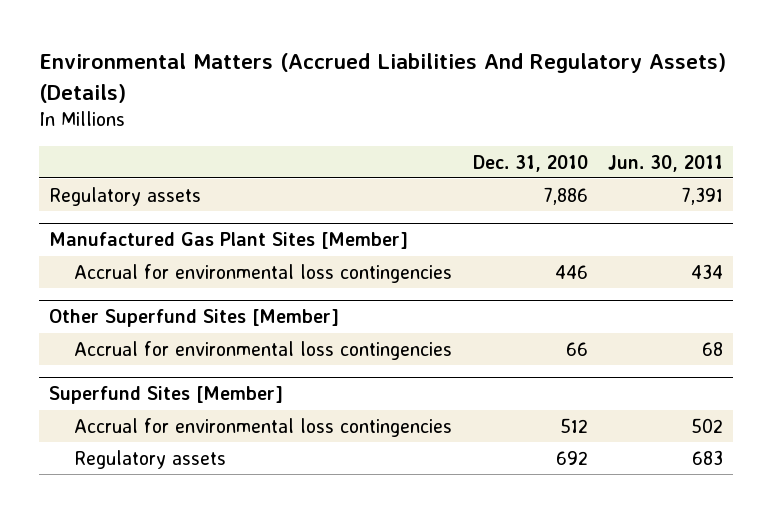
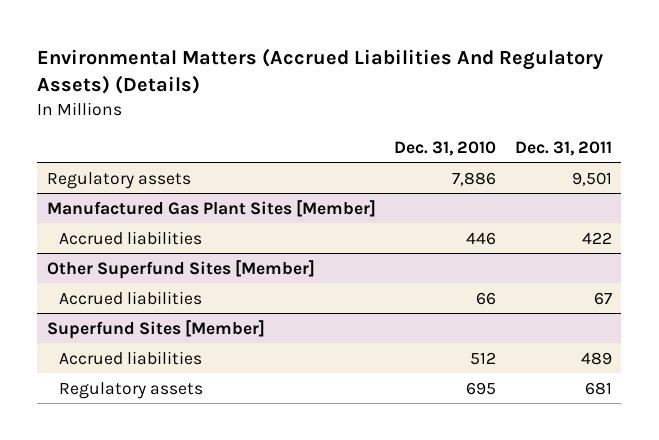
[607,154,723,172] Jun. 30, 2011 -> none
none -> [514,140,612,156] Dec. 31, 2011
[74,263,453,283] Accrual for environmental loss contingencies -> [59,230,203,245] Accrued liabilities
[74,340,453,360] Accrual for environmental loss contingencies -> [59,290,203,305] Accrued liabilities
[74,417,453,437] Accrual for environmental loss contingencies -> [59,350,203,365] Accrued liabilities
[555,450,588,465] 692 -> [466,381,497,395] 695

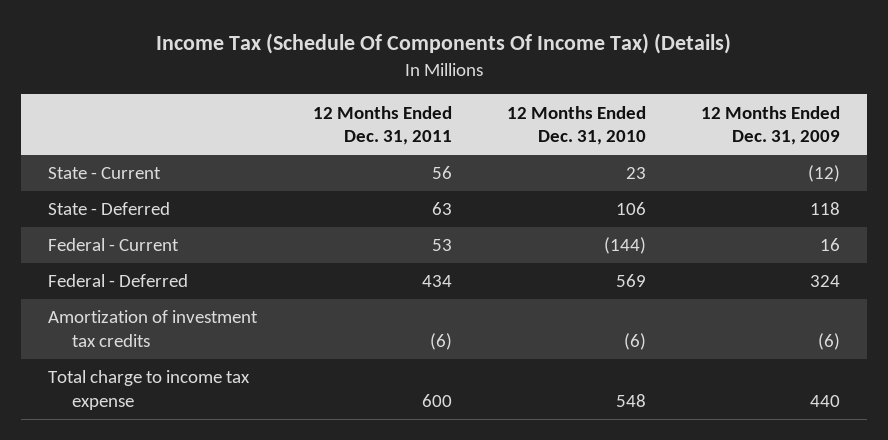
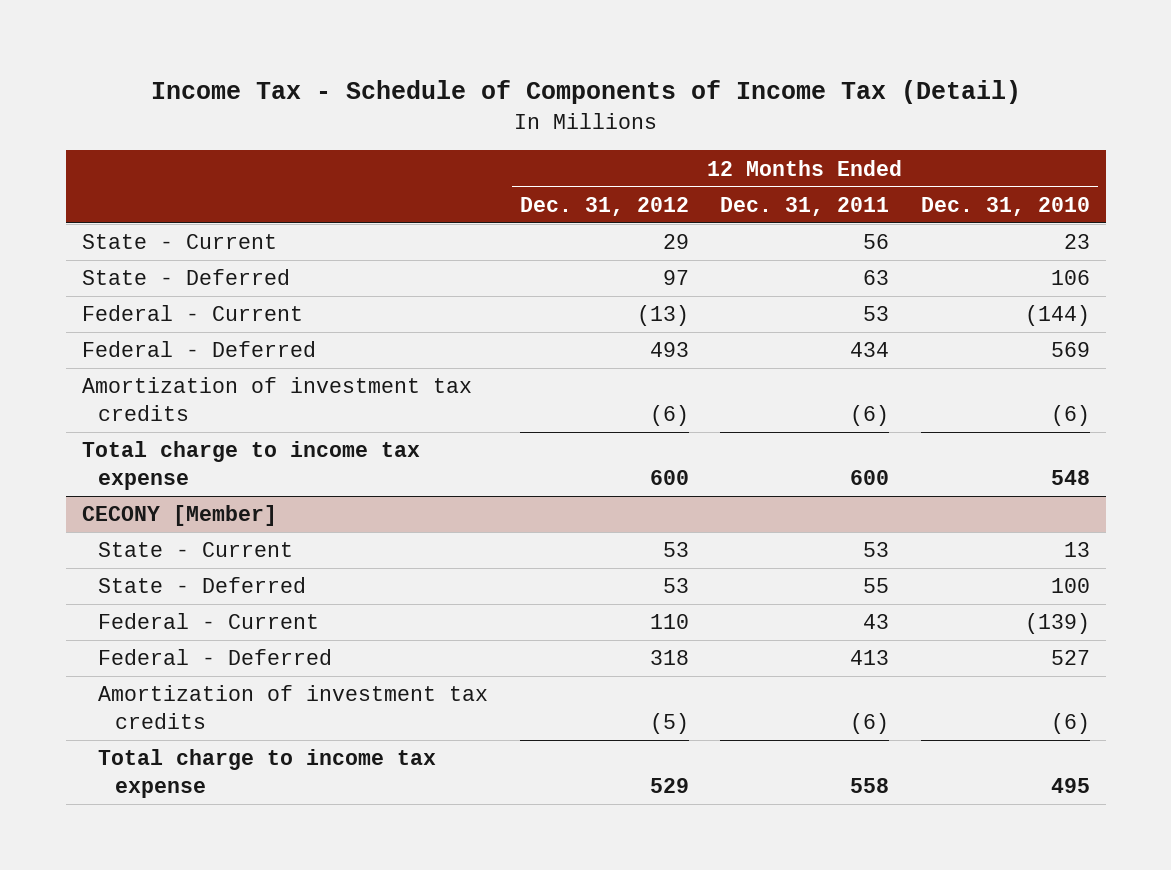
[156,33,732,55] Income Tax (Schedule Of Components Of Income Tax) (Details) -> [150,80,1021,105] Income Tax - Schedule of Components of Income Tax (Detail)
[700,105,840,146] 12 Months Ended Dec. 31, 2009 -> none
none -> [519,196,689,216] Dec. 31, 2012
none -> [81,505,277,527] CECONY [Member]
none -> [98,542,294,558] State - Current
none -> [98,577,307,594] State - Deferred
none -> [98,613,320,630] Federal - Current
none -> [98,649,333,666] Federal - Deferred
none -> [98,685,489,730] Amortization of investment tax credits
none -> [98,749,437,799] Total charge to income tax expense

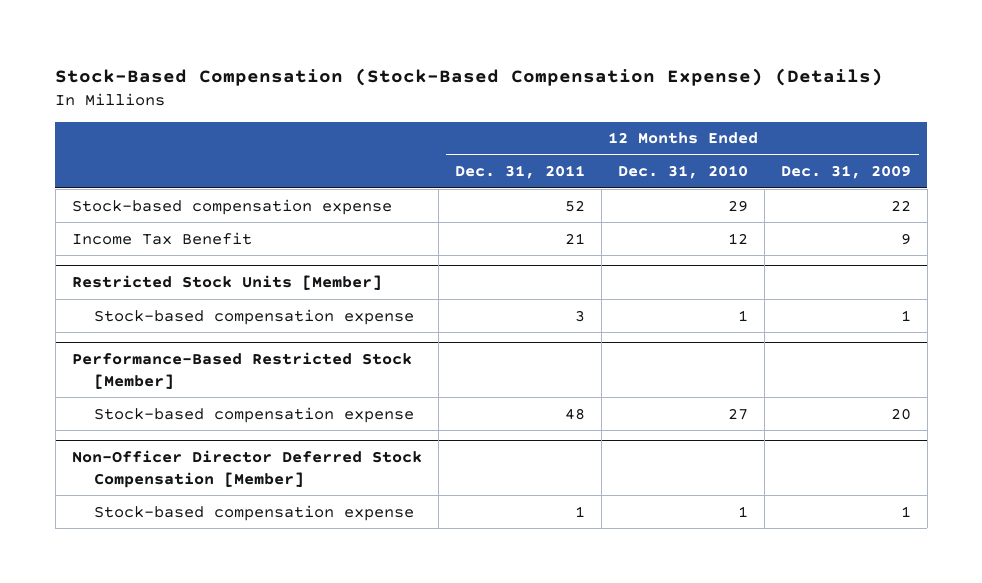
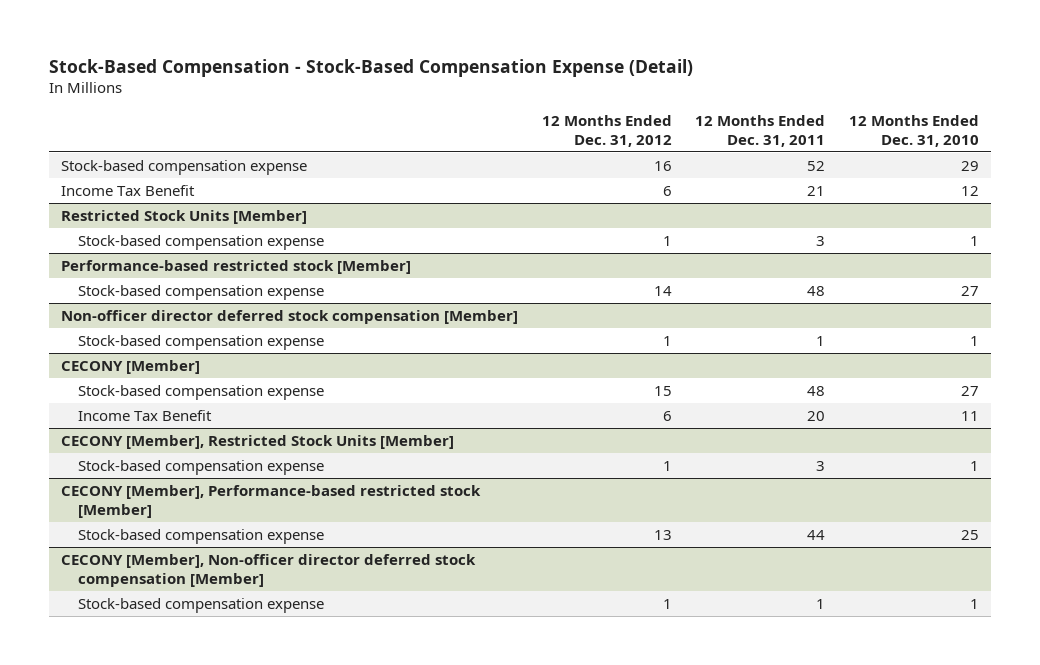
[55,67,884,86] Stock-Based Compensation (Stock-Based Compensation Expense) (Details) -> [49,58,694,77] Stock-Based Compensation - Stock-Based Compensation Expense (Detail)
[780,165,911,180] Dec. 31, 2009 -> none
none -> [541,114,672,147] 12 Months Ended Dec. 31, 2012
[71,352,412,390] Performance-Based Restricted Stock [Member] -> [60,259,411,274] Performance-based restricted stock [Member]
[71,450,422,489] Non-Officer Director Deferred Stock Compensation [Member] -> [60,309,518,324] Non-officer director deferred stock compensation [Member]
none -> [60,359,200,374] CECONY [Member]
none -> [77,384,324,400] Stock-based compensation expense
none -> [77,409,212,421] Income Tax Benefit
none -> [60,434,454,449] CECONY [Member], Restricted Stock Units [Member]
none -> [77,459,324,475] Stock-based compensation expense
none -> [60,484,481,518] CECONY [Member], Performance-based restricted stock [Member]
none -> [77,528,324,544] Stock-based compensation expense
none -> [60,553,476,587] CECONY [Member], Non-officer director deferred stock compensation [Member]
none -> [77,597,324,613] Stock-based compensation expense

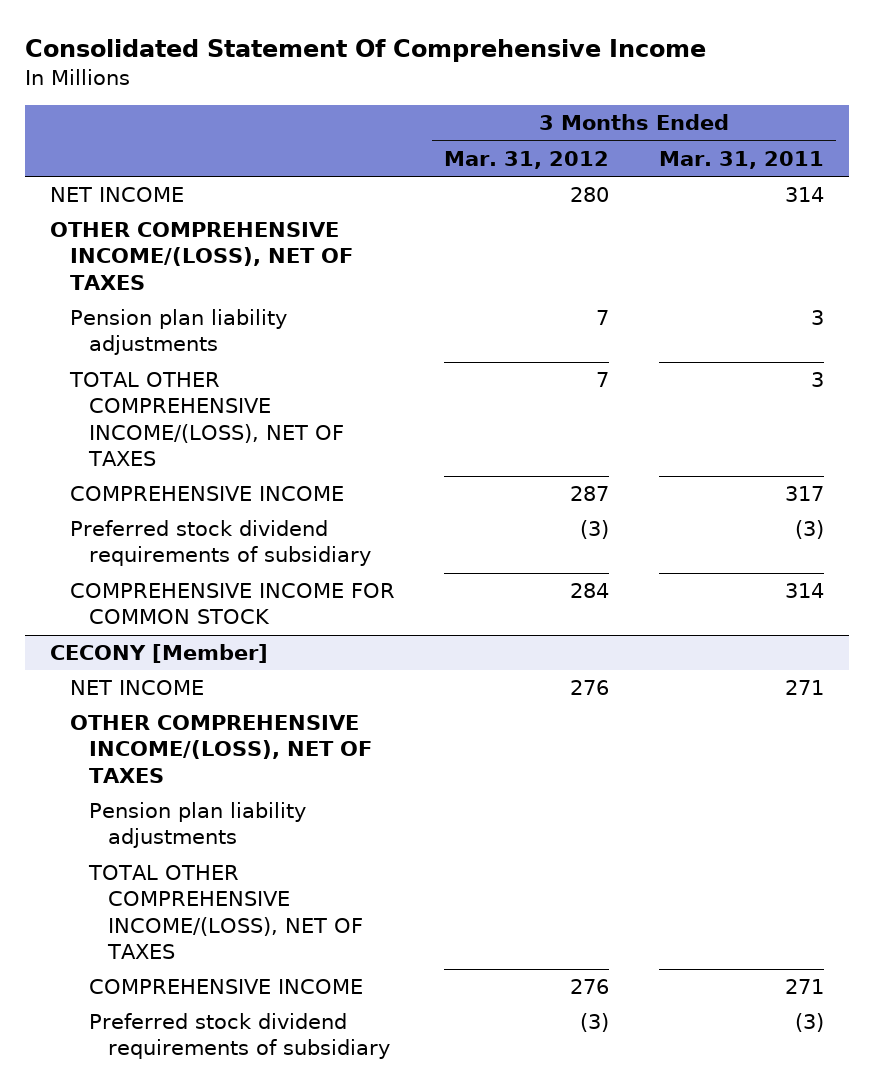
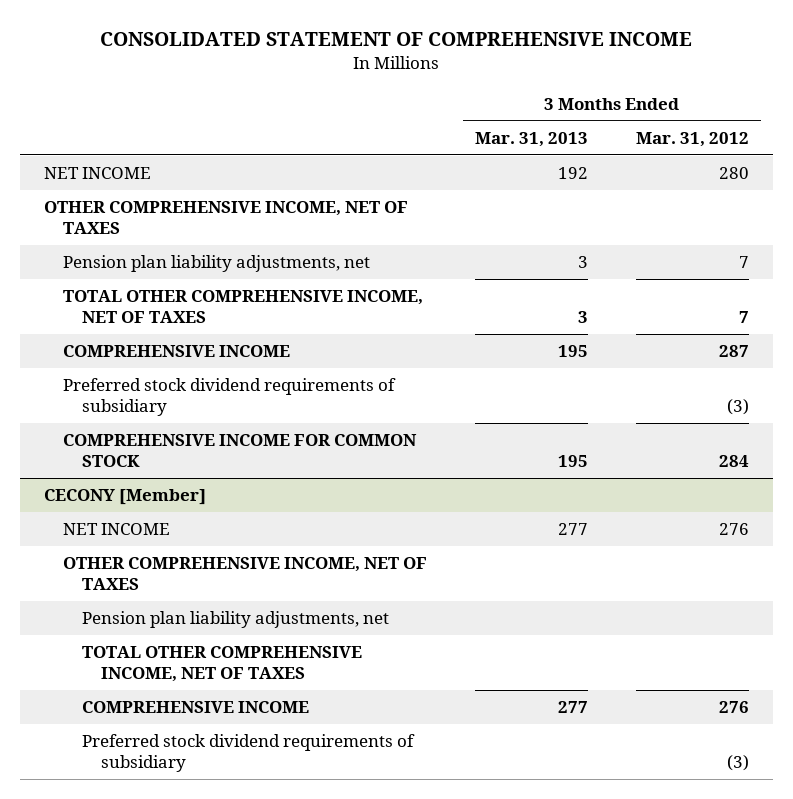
[25,39,707,63] Consolidated Statement Of Comprehensive Income -> [100,32,693,47] CONSOLIDATED STATEMENT OF COMPREHENSIVE INCOME
[659,150,825,169] Mar. 31, 2011 -> none
none -> [474,131,588,147] Mar. 31, 2013
[50,222,353,290] OTHER COMPREHENSIVE INCOME/(LOSS), NET OF TAXES -> [43,201,408,235] OTHER COMPREHENSIVE INCOME, NET OF TAXES
[69,309,287,356] Pension plan liability adjustments -> [62,255,370,273] Pension plan liability adjustments, net
[68,372,344,466] TOTAL OTHER COMPREHENSIVE INCOME/(LOSS), NET OF TAXES -> [62,290,423,324] TOTAL OTHER COMPREHENSIVE INCOME, NET OF TAXES
[69,715,372,783] OTHER COMPREHENSIVE INCOME/(LOSS), NET OF TAXES -> [62,557,427,591] OTHER COMPREHENSIVE INCOME, NET OF TAXES
[88,802,306,849] Pension plan liability adjustments -> [81,611,389,629] Pension plan liability adjustments, net
[87,865,364,959] TOTAL OTHER COMPREHENSIVE INCOME/(LOSS), NET OF TAXES -> [81,646,362,683] TOTAL OTHER COMPREHENSIVE INCOME, NET OF TAXES

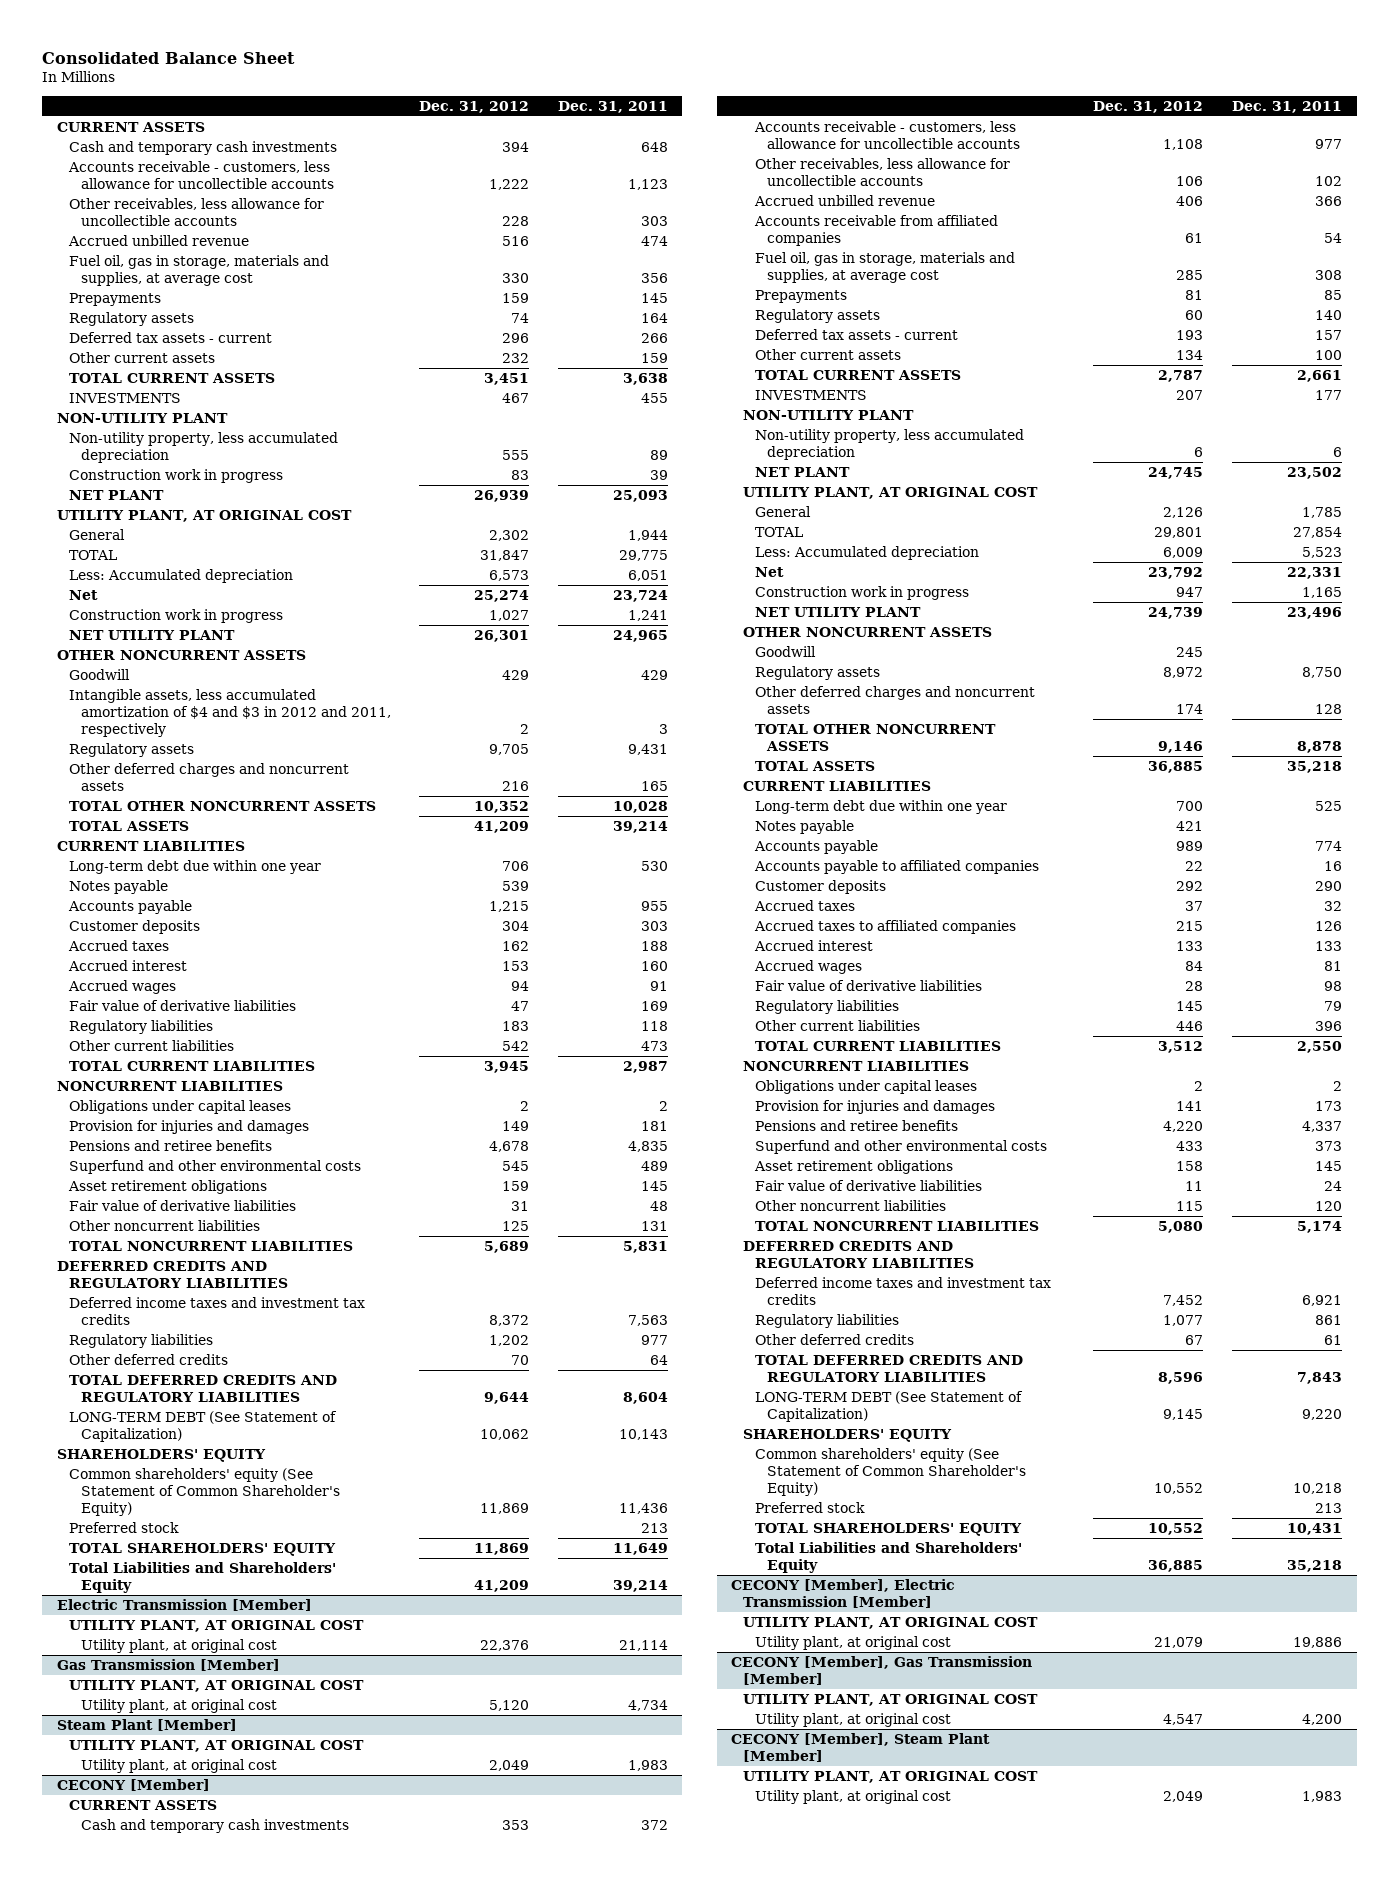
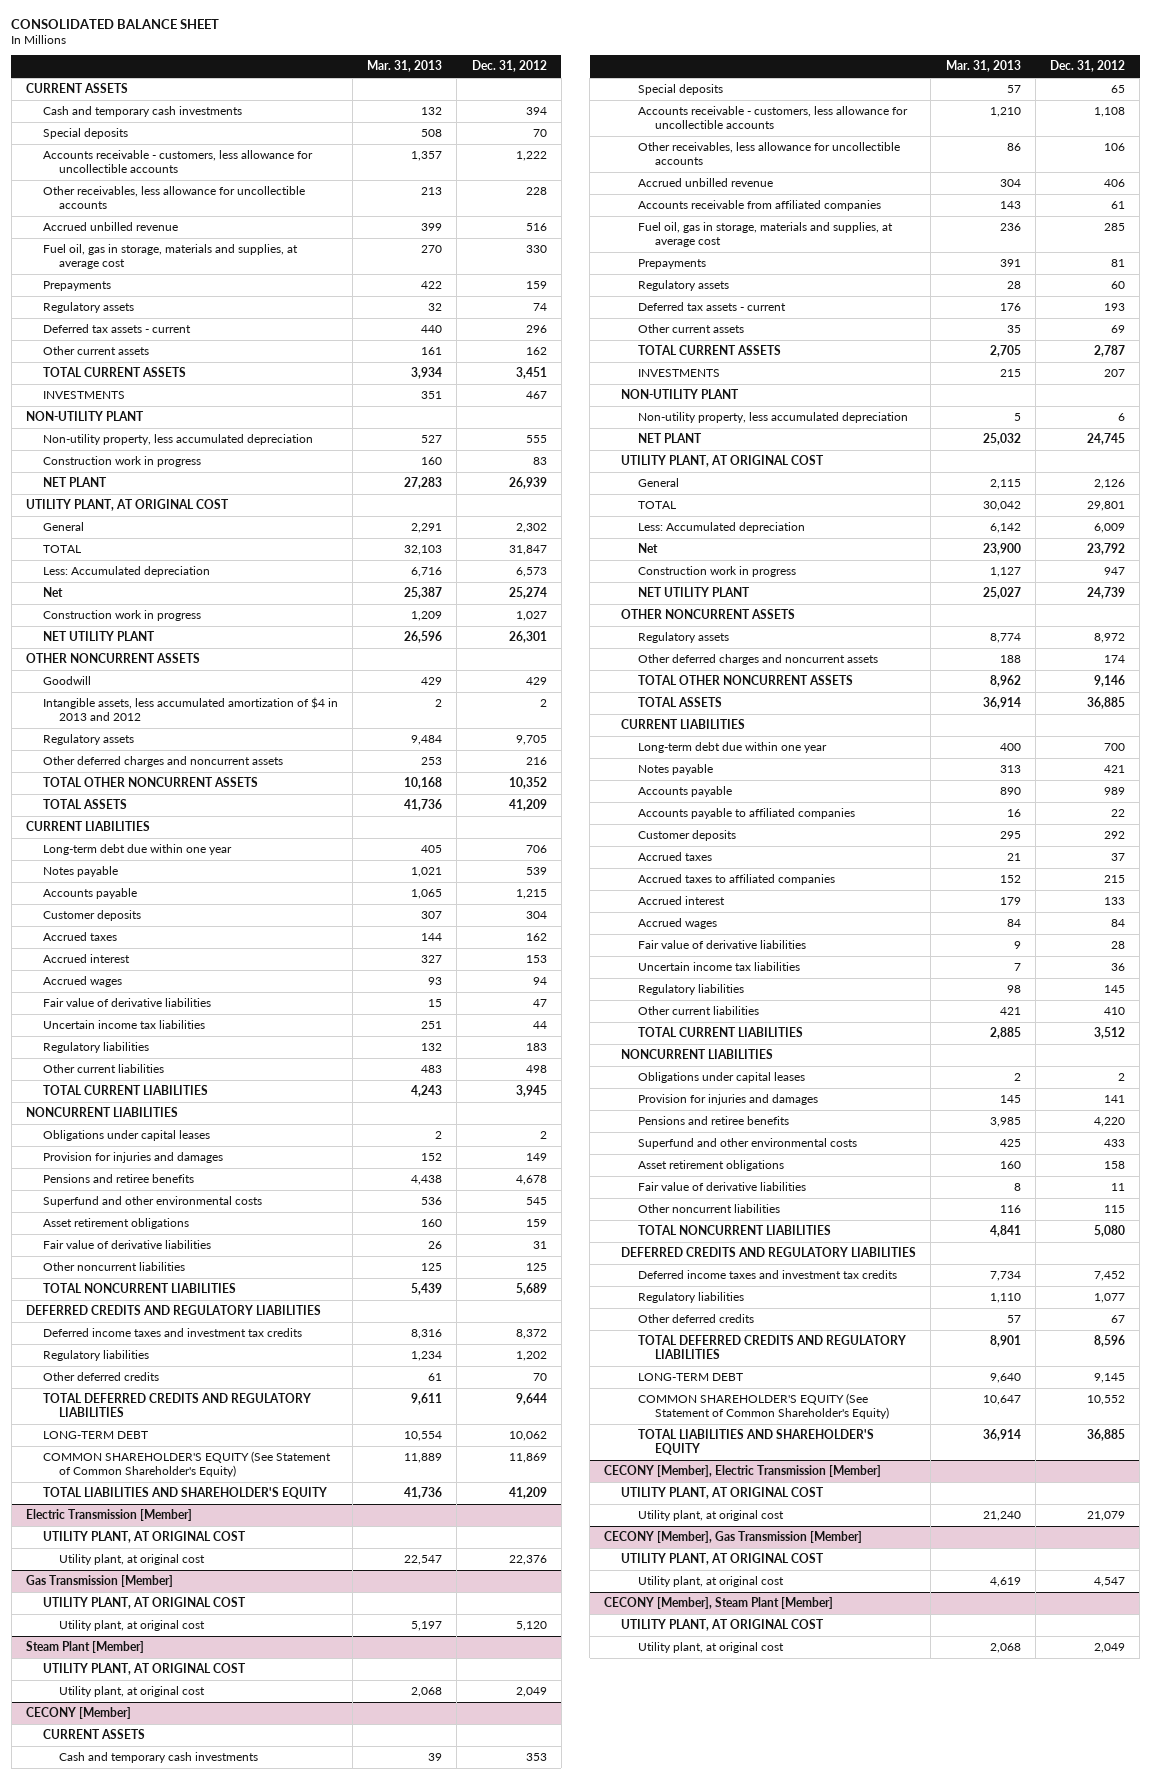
[42,51,296,64] Consolidated Balance Sheet -> [11,18,220,29] CONSOLIDATED BALANCE SHEET
[558,100,669,113] Dec. 31, 2011 -> none
none -> [367,60,443,73] Mar. 31, 2013
none -> [42,127,128,139] Special deposits
[502,353,530,364] 232 -> [525,346,547,355] 162
[68,689,391,737] Intangible assets, less accumulated amortization of $4 and $3 in 2012 and 2011, respectively -> [42,696,338,722] Intangible assets, less accumulated amortization of $4 in 2013 and 2012
none -> [42,1019,205,1029] Uncertain income tax liabilities
[502,1041,530,1052] 542 -> [525,1064,547,1073] 498
[56,1449,266,1463] SHAREHOLDERS' EQUITY -> none
[68,1522,179,1534] Preferred stock -> none
[68,1543,336,1557] TOTAL SHAREHOLDERS' EQUITY -> none
[68,1411,337,1442] LONG-TERM DEBT (See Statement of Capitalization) -> [42,1430,148,1439] LONG-TERM DEBT
[68,1468,340,1516] Common shareholders' equity (See Statement of Common Shareholder's Equity) -> [42,1450,331,1478] COMMON SHAREHOLDER'S EQUITY (See Statement of Common Shareholder's Equity)
[68,1562,336,1593] Total Liabilities and Shareholders' Equity -> [42,1486,327,1499] TOTAL LIABILITIES AND SHAREHOLDER'S EQUITY
none -> [637,83,723,95] Special deposits
[1176,350,1204,361] 134 -> [1111,324,1126,333] 69
[754,646,816,658] Goodwill -> none
none -> [637,961,800,971] Uncertain income tax liabilities
[1176,1021,1204,1032] 446 -> [1104,1006,1126,1015] 410
[742,1429,952,1443] SHAREHOLDERS' EQUITY -> none
[754,1502,865,1514] Preferred stock -> none
[754,1523,1022,1537] TOTAL SHAREHOLDERS' EQUITY -> none
[754,1391,1023,1422] LONG-TERM DEBT (See Statement of Capitalization) -> [637,1372,743,1381] LONG-TERM DEBT
[754,1448,1026,1496] Common shareholders' equity (See Statement of Common Shareholder's Equity) -> [637,1392,889,1420] COMMON SHAREHOLDER'S EQUITY (See Statement of Common Shareholder's Equity)
[754,1542,1022,1573] Total Liabilities and Shareholders' Equity -> [637,1428,874,1456] TOTAL LIABILITIES AND SHAREHOLDER'S EQUITY

